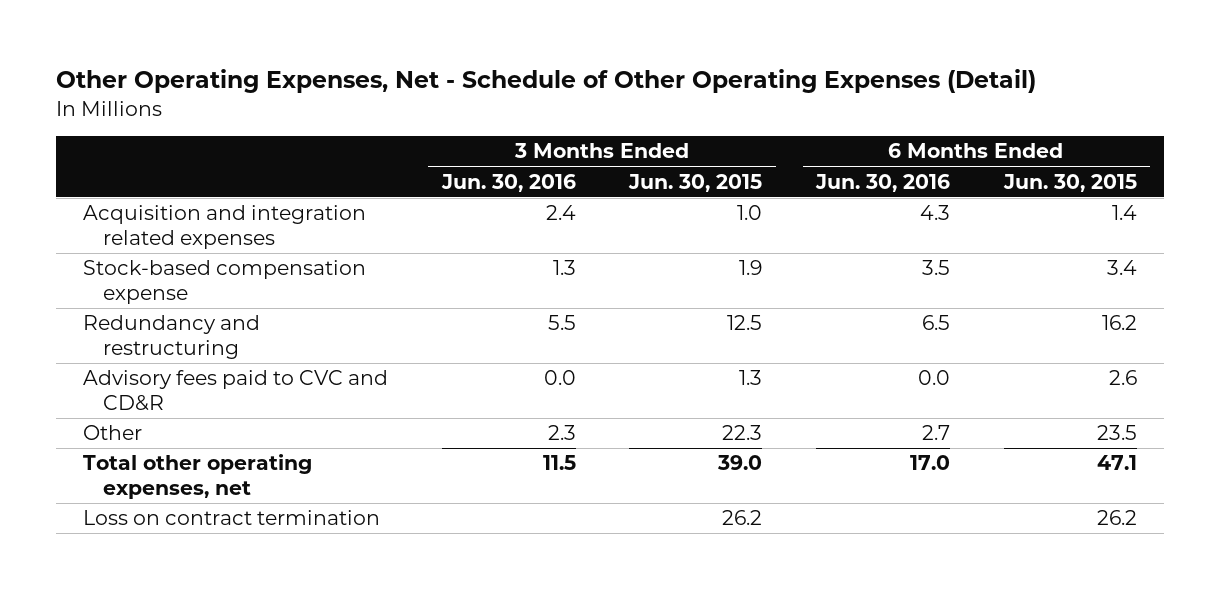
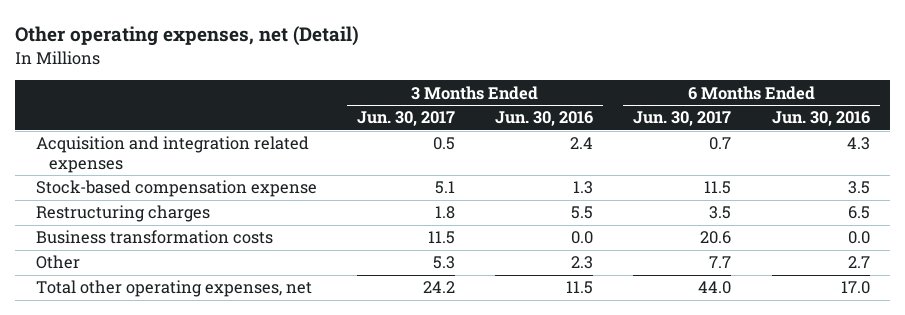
[56,69,1037,94] Other Operating Expenses, Net - Schedule of Other Operating Expenses (Detail) -> [15,26,360,47] Other operating expenses, net (Detail)
[628,173,763,192] Jun. 30, 2015 -> none
[1002,173,1137,192] Jun. 30, 2015 -> none
none -> [356,111,455,127] Jun. 30, 2017
none -> [633,111,732,127] Jun. 30, 2017
[83,370,389,412] Advisory fees paid to CVC and CD&R -> none
[83,315,261,360] Redundancy and restructuring -> [35,205,210,223] Restructuring charges
none -> [35,230,273,245] Business transformation costs
[83,510,381,526] Loss on contract termination -> none

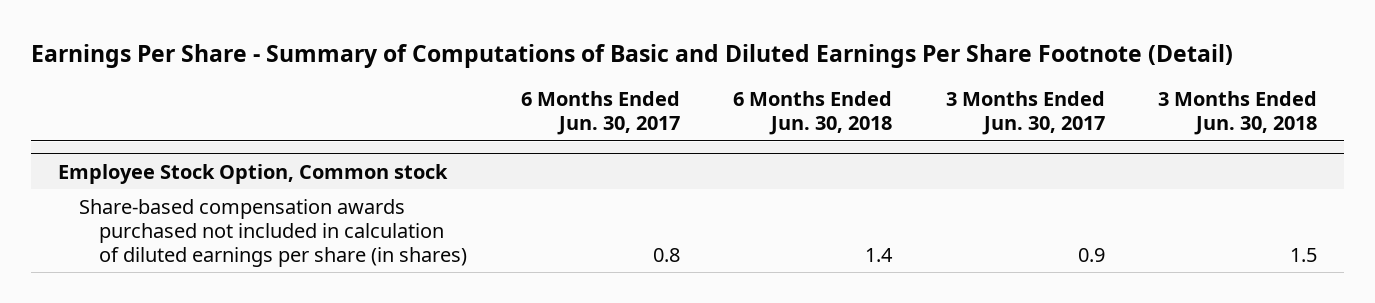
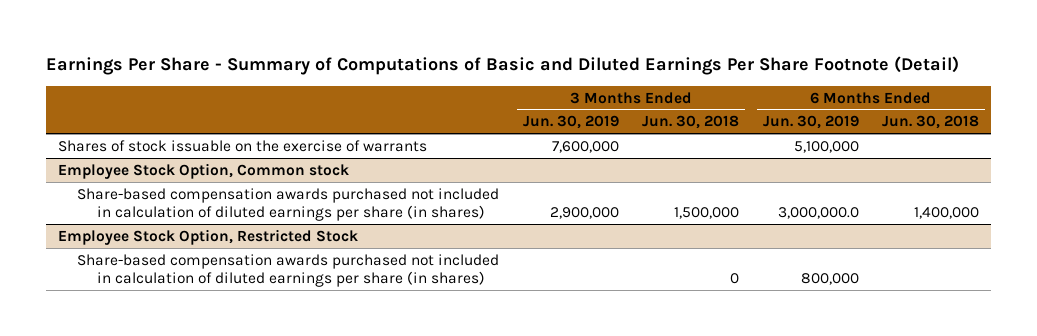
[520,91,680,136] 6 Months Ended Jun. 30, 2017 -> none
[945,91,1105,136] 3 Months Ended Jun. 30, 2017 -> none
none -> [522,115,619,130] Jun. 30, 2019
none -> [762,115,859,130] Jun. 30, 2019
none -> [57,139,427,152] Shares of stock issuable on the exercise of warrants
[865,247,894,262] 1.4 -> [914,206,980,219] 1,400,000
[1290,247,1318,262] 1.5 -> [674,206,740,219] 1,500,000
none -> [57,228,358,245] Employee Stock Option, Restricted Stock
none -> [77,253,500,287] Share-based compensation awards purchased not included in calculation of diluted earnings per share (in shares)

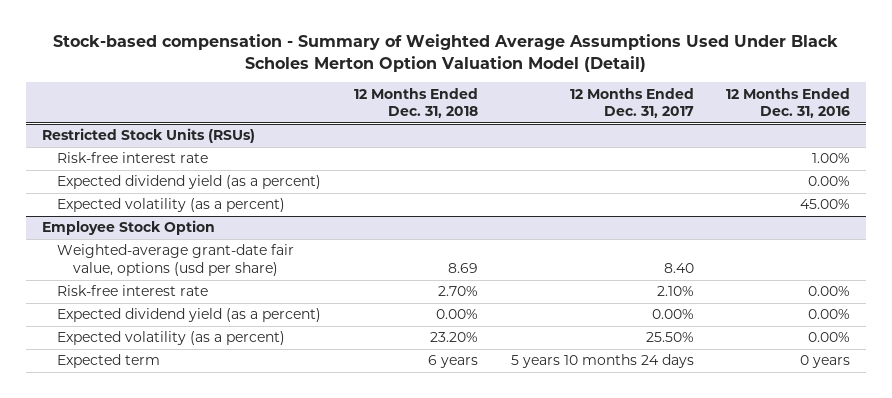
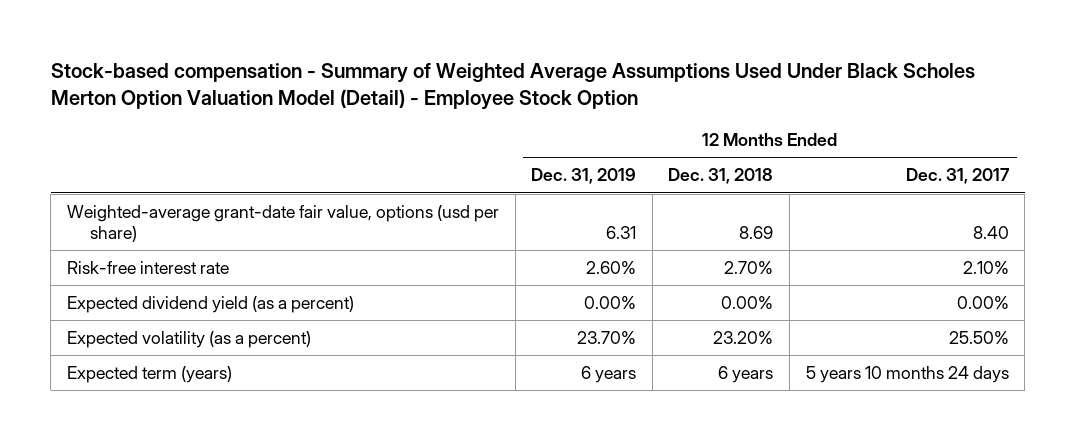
[53,34,839,72] Stock-based compensation - Summary of Weighted Average Assumptions Used Under Black Scholes Merton Option Valuation Model (Detail) -> [50,62,975,111] Stock-based compensation - Summary of Weighted Average Assumptions Used Under Black Scholes Merton Option Valuation Model (Detail) - Employee Stock Option
[726,87,851,119] 12 Months Ended Dec. 31, 2016 -> none
none -> [531,168,637,185] Dec. 31, 2019
[42,128,256,144] Restricted Stock Units (RSUs) -> none
[57,152,209,164] Risk-free interest rate -> none
[57,175,322,190] Expected dividend yield (as a percent) -> none
[57,198,286,213] Expected volatility (as a percent) -> none
[42,220,216,236] Employee Stock Option -> none
[57,354,161,369] Expected term -> [67,365,233,383] Expected term (years)

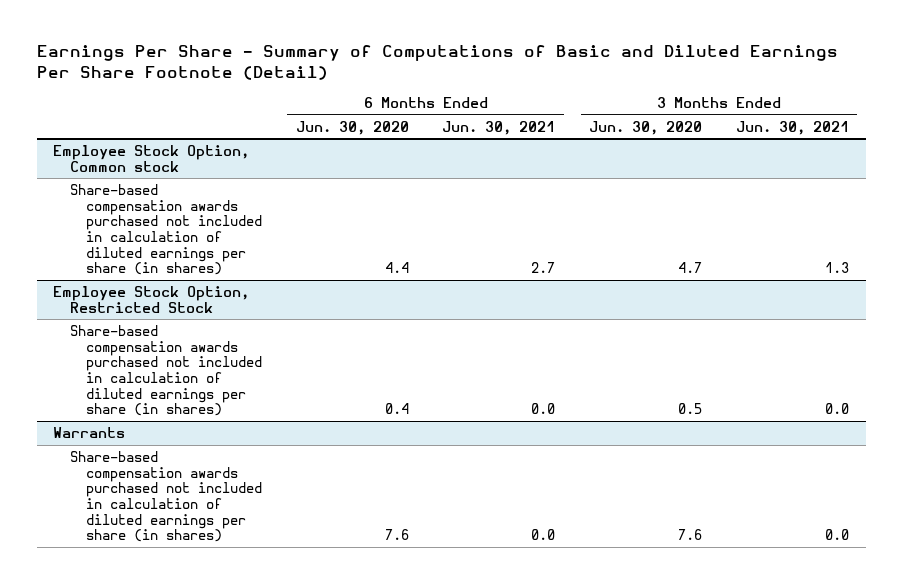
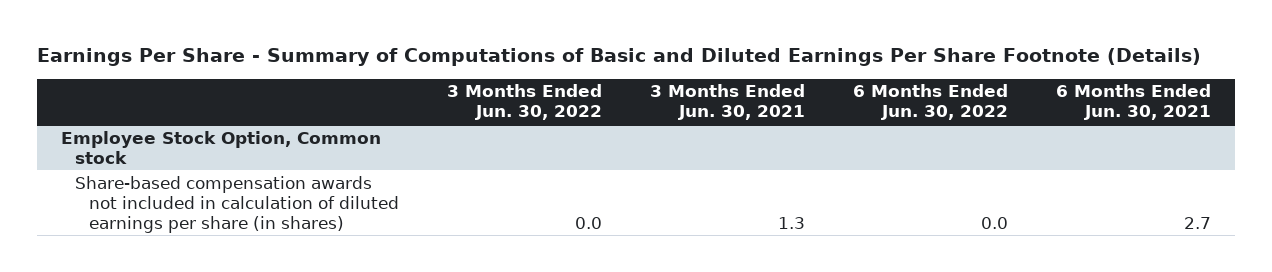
[36,45,838,80] Earnings Per Share - Summary of Computations of Basic and Diluted Earnings Per Share Footnote (Detail) -> [36,48,1201,67] Earnings Per Share - Summary of Computations of Basic and Diluted Earnings Per Share Footnote (Details)
[295,120,409,135] Jun. 30, 2020 -> none
[589,120,703,135] Jun. 30, 2020 -> none
none -> [447,84,603,121] 3 Months Ended Jun. 30, 2022
none -> [853,84,1009,121] 6 Months Ended Jun. 30, 2022
[53,285,250,313] Employee Stock Option, Restricted Stock -> none
[69,324,263,417] Share-based compensation awards purchased not included in calculation of diluted earnings per share (in shares) -> none
[53,426,126,438] Warrants -> none
[69,450,263,543] Share-based compensation awards purchased not included in calculation of diluted earnings per share (in shares) -> none
[69,183,263,276] Share-based compensation awards purchased not included in calculation of diluted earnings per share (in shares) -> [74,175,400,233] Share-based compensation awards not included in calculation of diluted earnings per share (in shares)

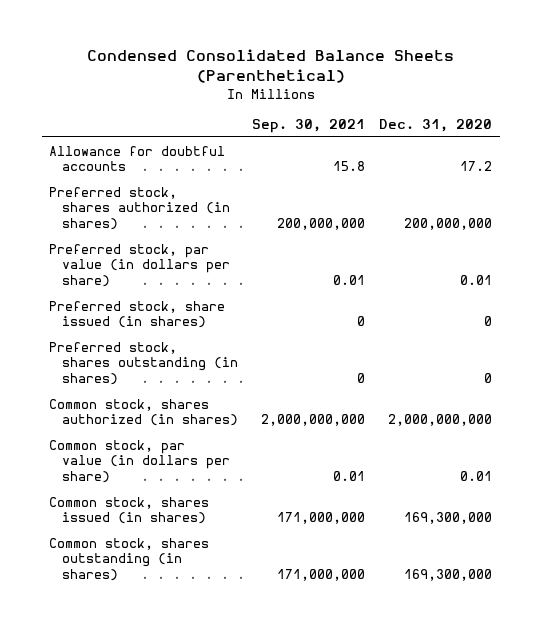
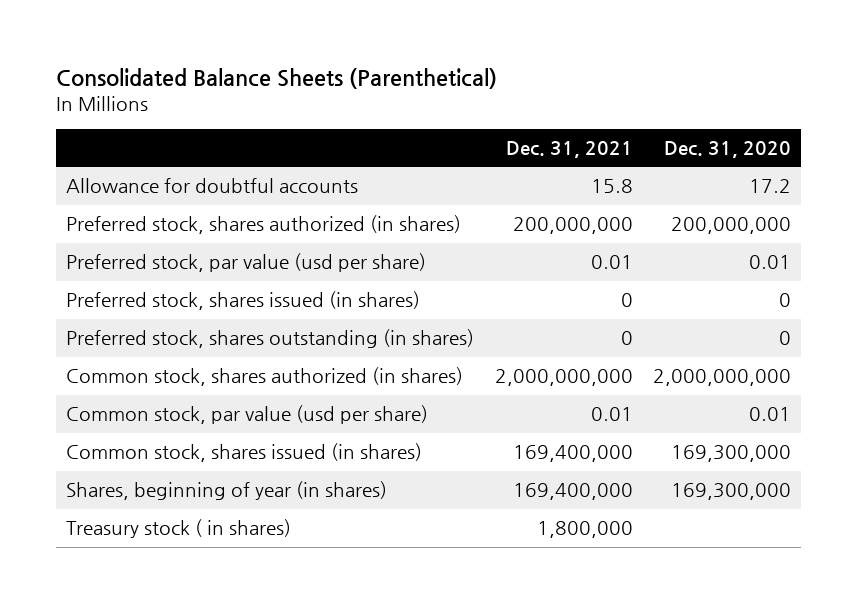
[86,49,454,84] Condensed Consolidated Balance Sheets (Parenthetical) -> [55,67,497,89] Consolidated Balance Sheets (Parenthetical)
[251,118,365,133] Sep. 30, 2021 -> none
none -> [505,140,633,158] Dec. 31, 2021
[48,243,230,287] Preferred stock, par value (in dollars per share) -> [65,253,426,273] Preferred stock, par value (usd per share)
[48,300,225,329] Preferred stock, share issued (in shares) -> [65,291,420,311] Preferred stock, shares issued (in shares)
[48,439,230,483] Common stock, par value (in dollars per share) -> [65,405,428,425] Common stock, par value (usd per share)
[48,537,209,581] Common stock, shares outstanding (in shares) -> [65,481,387,501] Shares, beginning of year (in shares)
none -> [65,519,291,539] Treasury stock ( in shares)

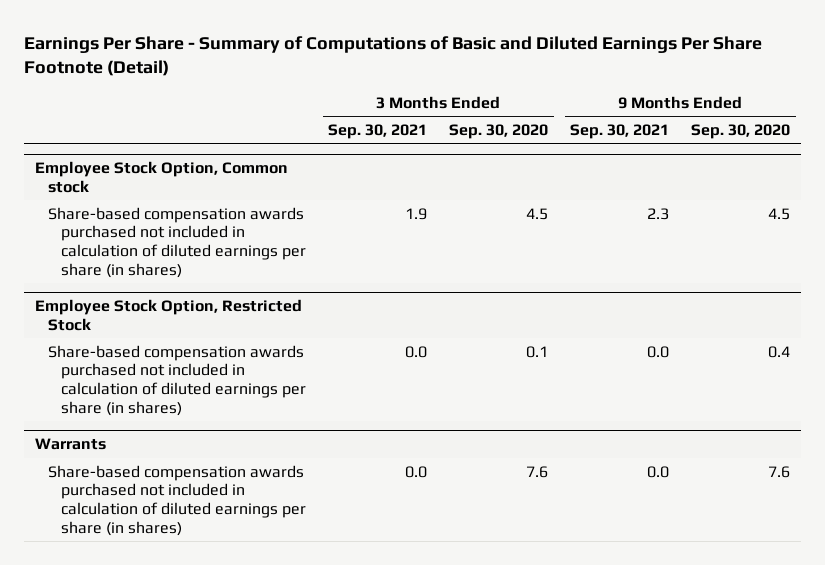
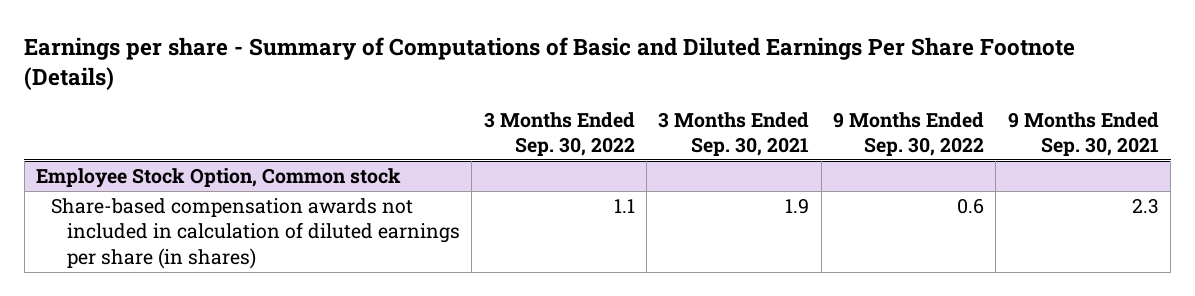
[24,35,763,77] Earnings Per Share - Summary of Computations of Basic and Diluted Earnings Per Share Footnote (Detail) -> [24,36,1076,90] Earnings per share - Summary of Computations of Basic and Diluted Earnings Per Share Footnote (Details)
[449,124,549,140] Sep. 30, 2020 -> none
[691,124,791,140] Sep. 30, 2020 -> none
none -> [483,111,635,156] 3 Months Ended Sep. 30, 2022
none -> [833,111,985,156] 9 Months Ended Sep. 30, 2022
[35,299,303,331] Employee Stock Option, Restricted Stock -> none
[48,344,307,416] Share-based compensation awards purchased not included in calculation of diluted earnings per share (in shares) -> none
[35,438,107,451] Warrants -> none
[48,464,307,536] Share-based compensation awards purchased not included in calculation of diluted earnings per share (in shares) -> none
[48,206,307,278] Share-based compensation awards purchased not included in calculation of diluted earnings per share (in shares) -> [51,198,460,269] Share-based compensation awards not included in calculation of diluted earnings per share (in shares)

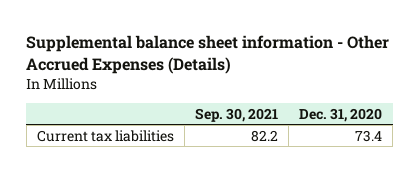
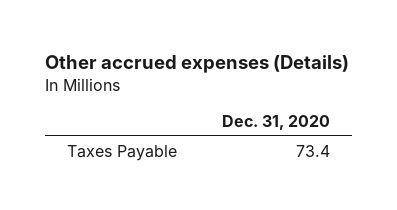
[26,35,390,74] Supplemental balance sheet information - Other Accrued Expenses (Details) -> [44,55,349,74] Other accrued expenses (Details)
[194,107,278,122] Sep. 30, 2021 -> none
[36,129,174,142] Current tax liabilities -> [66,145,177,162] Taxes Payable

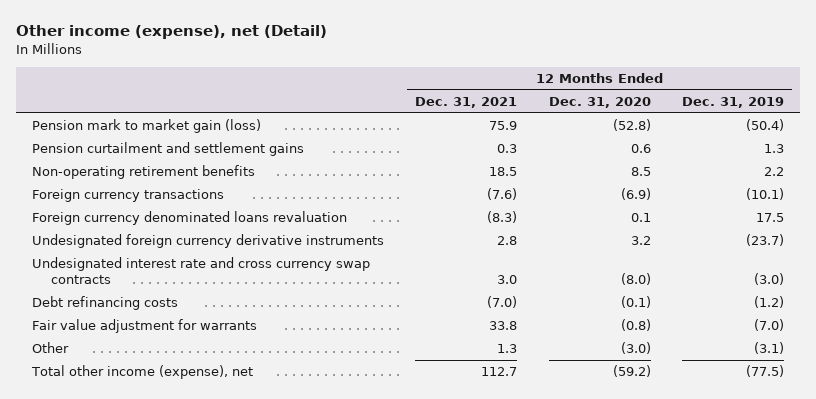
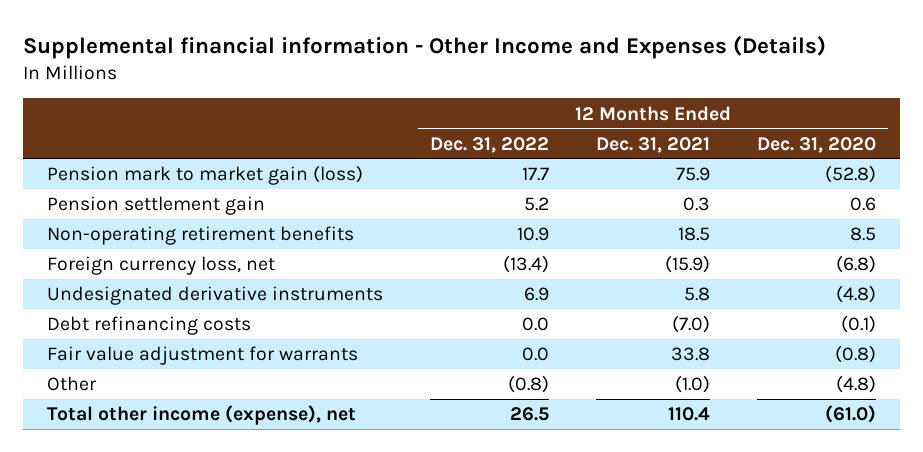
[16,25,328,40] Other income (expense), net (Detail) -> [22,35,826,59] Supplemental financial information - Other Income and Expenses (Details)
[682,96,785,108] Dec. 31, 2019 -> none
none -> [429,136,549,153] Dec. 31, 2022
[31,142,304,157] Pension curtailment and settlement gains -> [46,196,265,216] Pension settlement gain
[31,211,347,226] Foreign currency denominated loans revaluation -> none
[31,257,370,284] Undesignated interest rate and cross currency swap contracts -> none
[31,189,224,203] Foreign currency transactions -> [46,256,275,276] Foreign currency loss, net
[487,188,518,201] (7.6) -> [665,255,711,274] (15.9)
[620,188,651,201] (6.9) -> [836,255,877,274] (6.8)
[31,234,384,249] Undesignated foreign currency derivative instruments -> [46,286,383,306] Undesignated derivative instruments
[497,236,518,246] 2.8 -> [684,287,711,302] 5.8
[630,236,651,246] 3.2 -> [836,285,877,304] (4.8)
[497,344,518,354] 1.3 -> [675,375,711,394] (1.0)
[620,342,651,355] (3.0) -> [836,375,877,394] (4.8)
[481,367,518,377] 112.7 -> [668,407,711,422] 110.4
[612,365,651,378] (59.2) -> [825,405,877,424] (61.0)

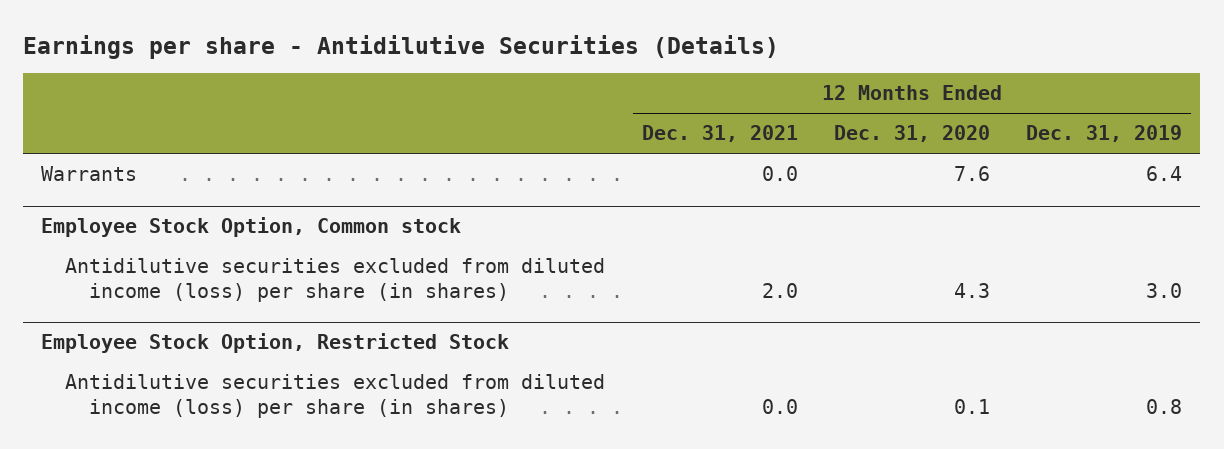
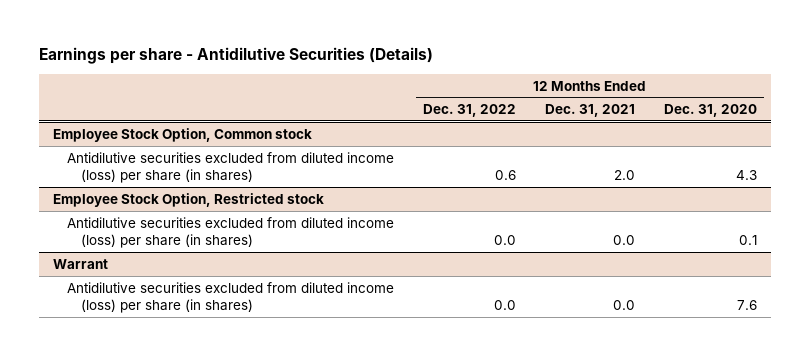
[1026,125,1183,143] Dec. 31, 2019 -> none
none -> [422,104,516,118] Dec. 31, 2022
[41,166,138,182] Warrants -> none
[41,333,510,354] Employee Stock Option, Restricted Stock -> [53,192,325,207] Employee Stock Option, Restricted stock
none -> [53,258,109,269] Warrant
none -> [66,281,394,314] Antidilutive securities excluded from diluted income (loss) per share (in shares)

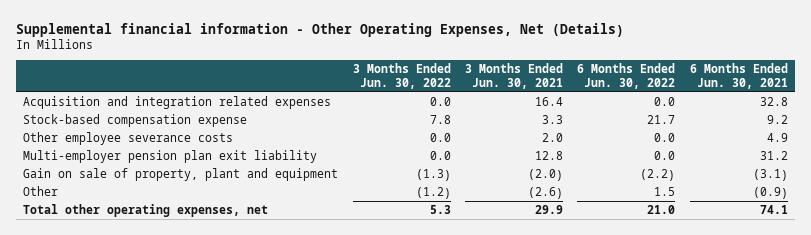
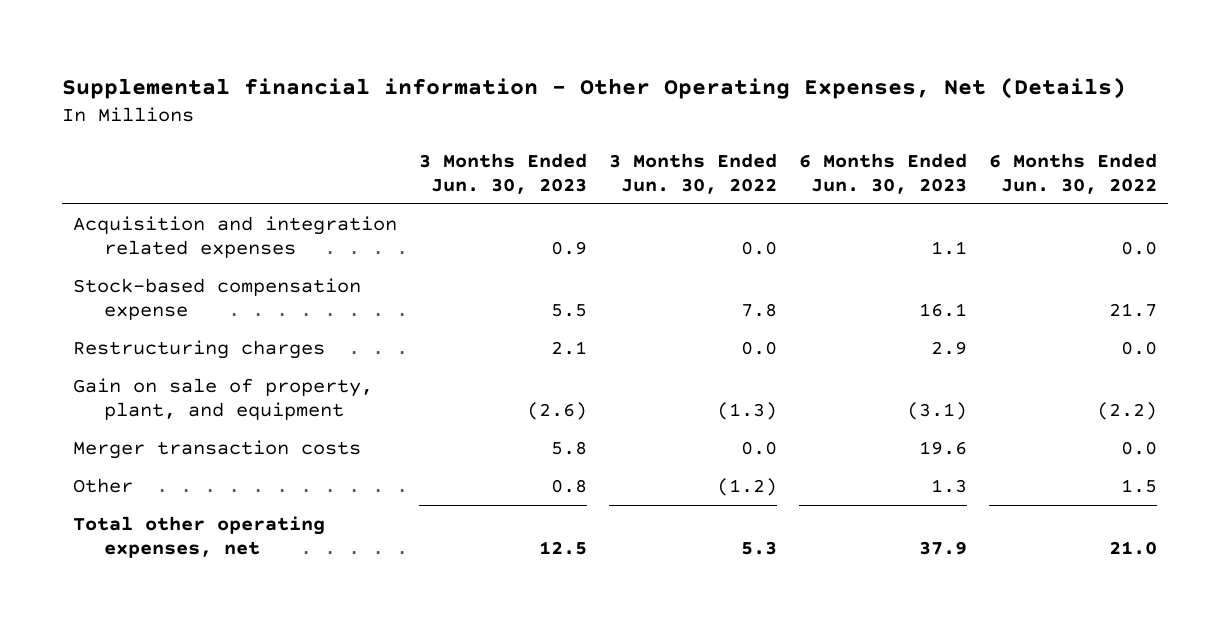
[464,63,563,90] 3 Months Ended Jun. 30, 2021 -> none
[689,63,788,90] 6 Months Ended Jun. 30, 2021 -> none
none -> [419,152,588,194] 3 Months Ended Jun. 30, 2023
none -> [799,152,968,194] 6 Months Ended Jun. 30, 2023
[23,131,234,145] Other employee severance costs -> none
[23,149,318,163] Multi-employer pension plan exit liability -> none
none -> [72,339,325,359] Restructuring charges
[23,167,339,181] Gain on sale of property, plant and equipment -> [72,377,373,420] Gain on sale of property, plant, and equipment
none -> [72,439,361,459] Merger transaction costs

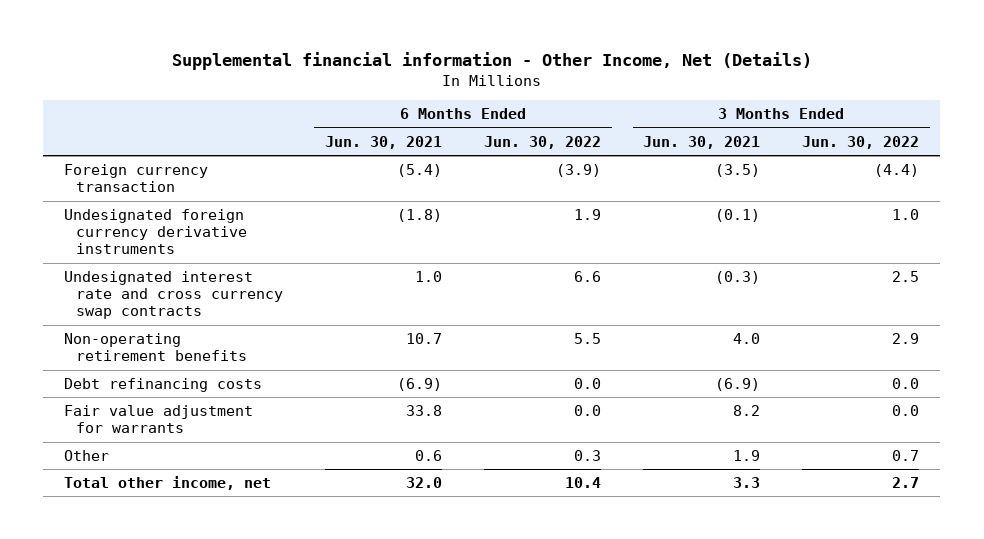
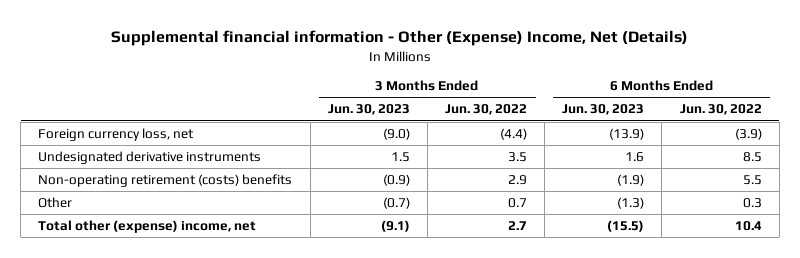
[171,51,812,70] Supplemental financial information - Other Income, Net (Details) -> [110,30,688,47] Supplemental financial information - Other (Expense) Income, Net (Details)
[324,135,442,149] Jun. 30, 2021 -> none
[643,135,761,149] Jun. 30, 2021 -> none
none -> [327,104,410,116] Jun. 30, 2023
none -> [562,104,645,116] Jun. 30, 2023
[64,271,283,320] Undesignated interest rate and cross currency swap contracts -> none
[64,378,263,393] Debt refinancing costs -> none
[64,405,254,434] Fair value adjustment for warrants -> none
[64,164,209,193] Foreign currency transaction -> [38,128,195,142] Foreign currency loss, net
[64,209,247,255] Undesignated foreign currency derivative instruments -> [38,151,262,165] Undesignated derivative instruments
[574,209,602,221] 1.9 -> [742,152,762,163] 8.5
[892,209,920,221] 1.0 -> [507,152,527,163] 3.5
[64,333,247,362] Non-operating retirement benefits -> [38,174,293,188] Non-operating retirement (costs) benefits
[64,476,272,491] Total other income, net -> [38,220,257,234] Total other (expense) income, net

